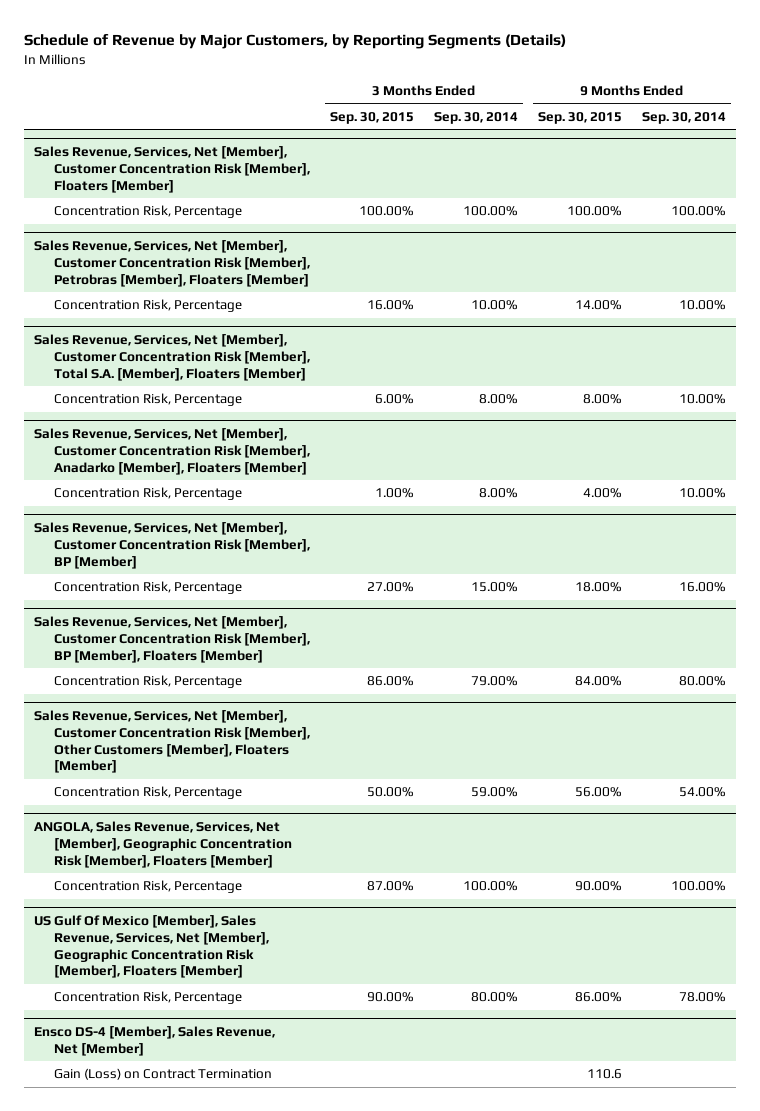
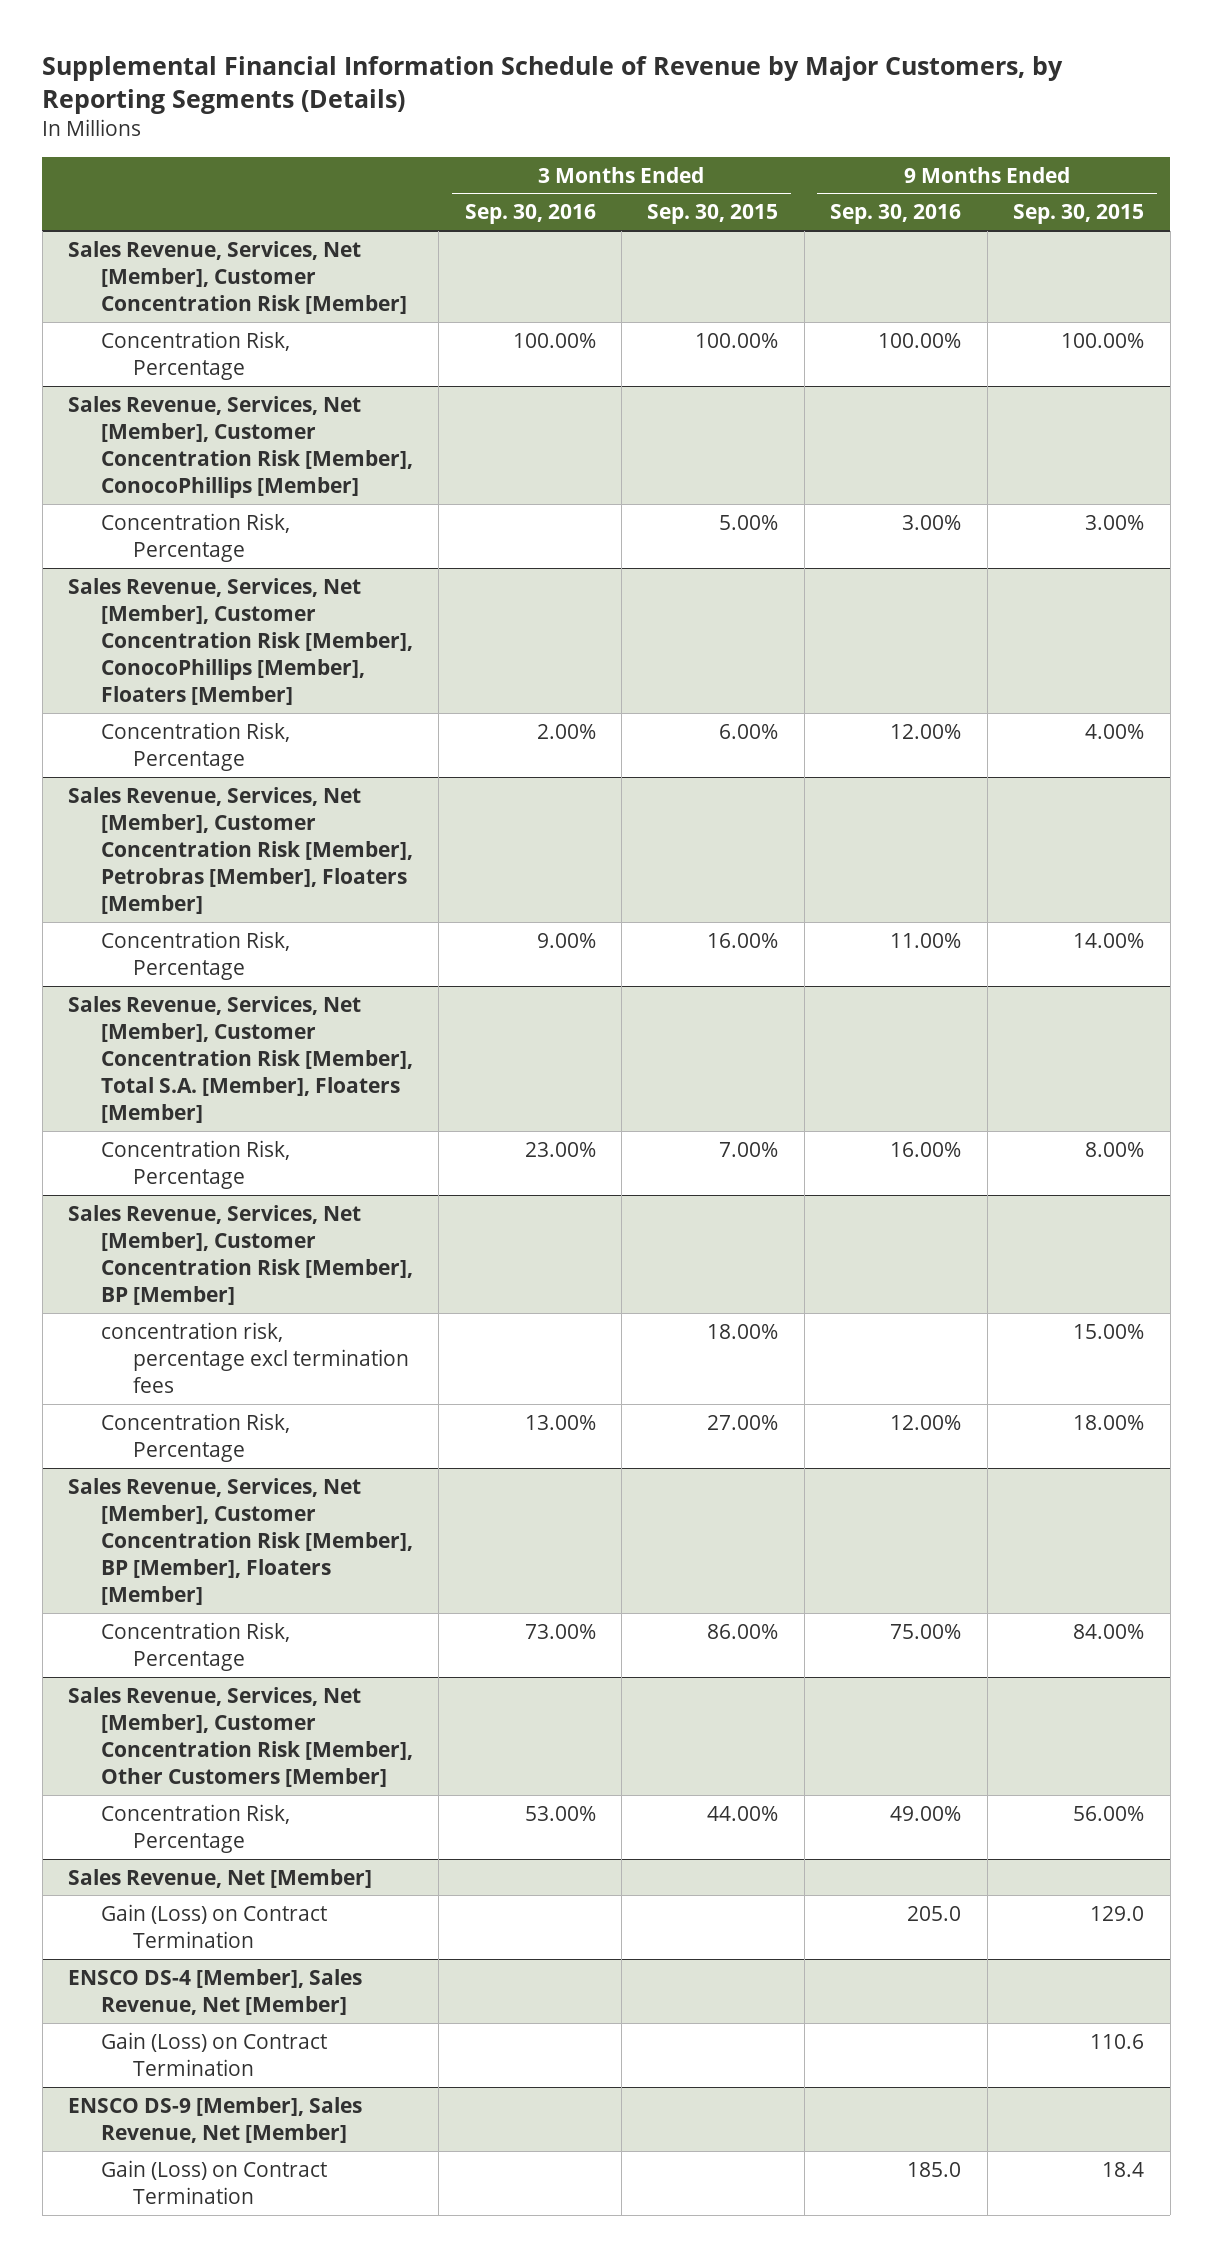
[24,34,567,50] Schedule of Revenue by Major Customers, by Reporting Segments (Details) -> [42,55,1064,114] Supplemental Financial Information Schedule of Revenue by Major Customers, by Reporting Segments (Details)
[434,111,519,124] Sep. 30, 2014 -> none
[641,111,726,124] Sep. 30, 2014 -> none
none -> [464,204,596,225] Sep. 30, 2016
none -> [830,204,962,225] Sep. 30, 2016
[34,145,311,193] Sales Revenue, Services, Net [Member], Customer Concentration Risk [Member], Floaters [Member] -> [68,240,407,315] Sales Revenue, Services, Net [Member], Customer Concentration Risk [Member]
none -> [68,395,413,499] Sales Revenue, Services, Net [Member], Customer Concentration Risk [Member], ConocoPhillips [Member]
none -> [100,512,290,562] Concentration Risk, Percentage
none -> [68,577,413,706] Sales Revenue, Services, Net [Member], Customer Concentration Risk [Member], ConocoPhillips [Member], Floaters [Member]
none -> [100,721,290,771] Concentration Risk, Percentage
[34,427,311,475] Sales Revenue, Services, Net [Member], Customer Concentration Risk [Member], Anadarko [Member], Floaters [Member] -> none
[54,487,243,501] Concentration Risk, Percentage -> none
[375,394,415,405] 6.00% -> [719,1141,779,1157] 7.00%
none -> [100,1321,410,1394] concentration risk, percentage excl termination fees
[34,820,293,868] ANGOLA, Sales Revenue, Services, Net [Member], Geographic Concentration Risk [Member], Floaters [Member] -> none
[54,880,243,894] Concentration Risk, Percentage -> none
[34,914,270,979] US Gulf Of Mexico [Member], Sales Revenue, Services, Net [Member], Geographic Concentration Risk [Member], Floaters [Member] -> none
[54,991,243,1005] Concentration Risk, Percentage -> none
[34,709,311,774] Sales Revenue, Services, Net [Member], Customer Concentration Risk [Member], Other Customers [Member], Floaters [Member] -> [68,1686,413,1788] Sales Revenue, Services, Net [Member], Customer Concentration Risk [Member], Other Customers [Member]
[367,787,415,798] 50.00% -> [707,1805,779,1821] 44.00%
none -> [68,1868,373,1888] Sales Revenue, Net [Member]
none -> [100,1903,327,1948] Gain (Loss) on Contract Termination
[34,1025,276,1056] Ensco DS-4 [Member], Sales Revenue, Net [Member] -> [68,1968,363,2015] ENSCO DS-4 [Member], Sales Revenue, Net [Member]
none -> [68,2096,363,2143] ENSCO DS-9 [Member], Sales Revenue, Net [Member]
none -> [100,2159,327,2204] Gain (Loss) on Contract Termination

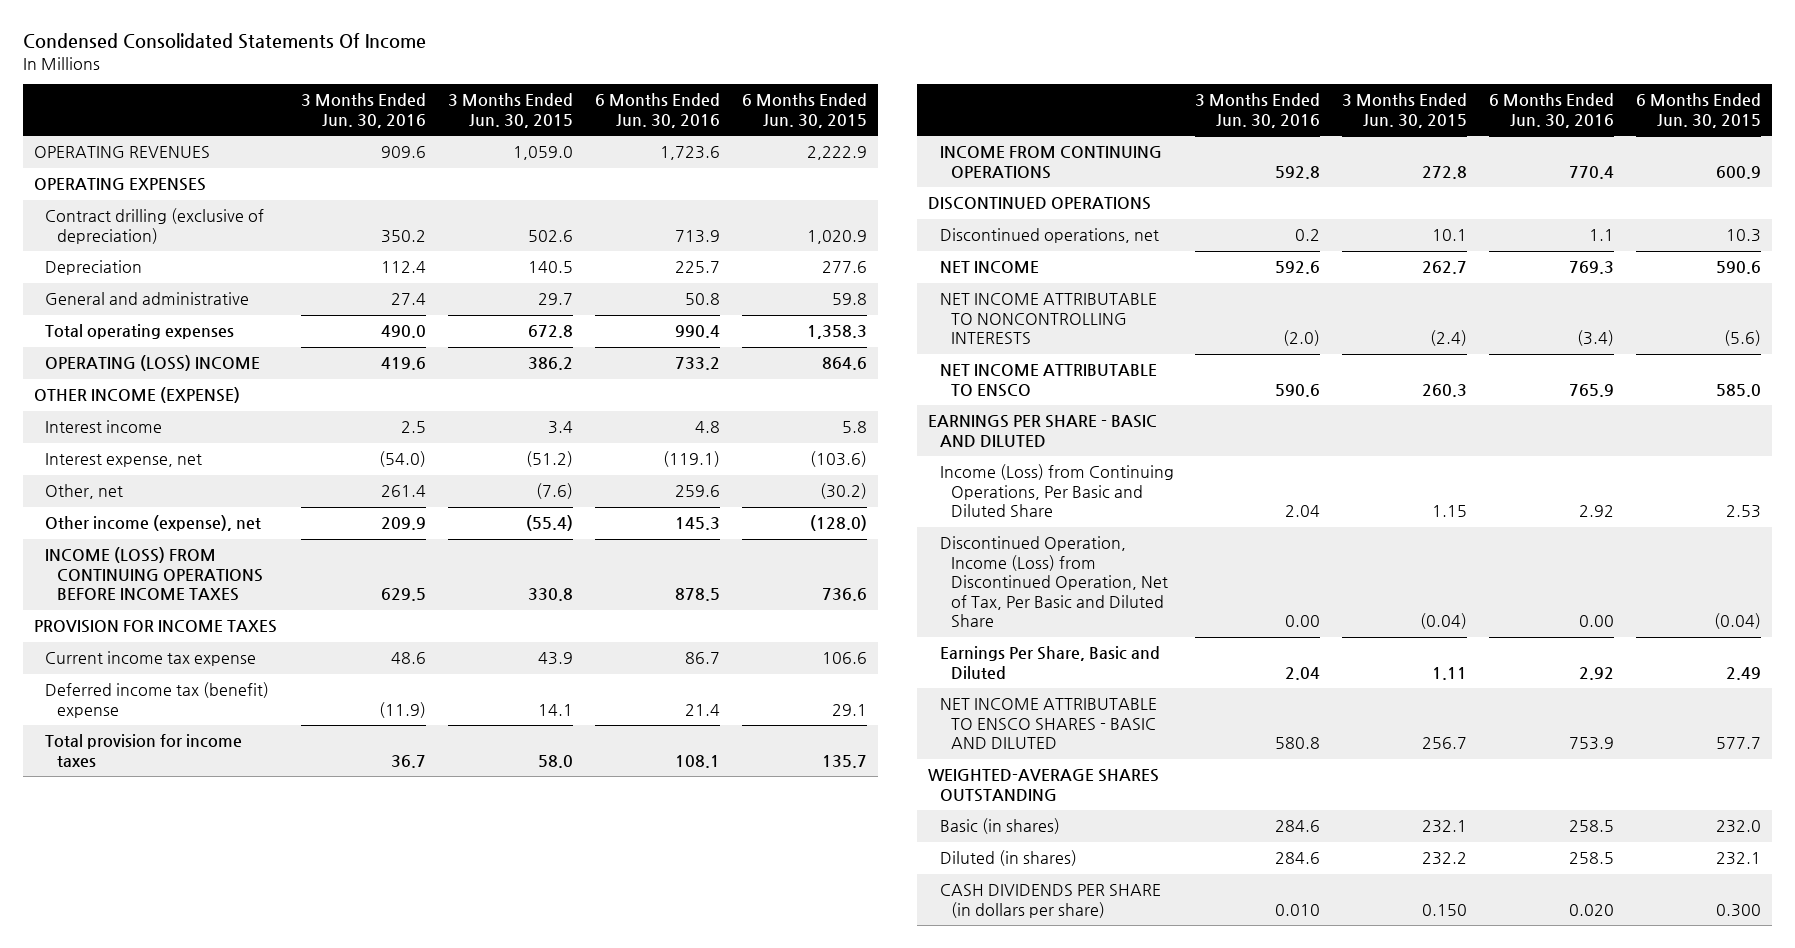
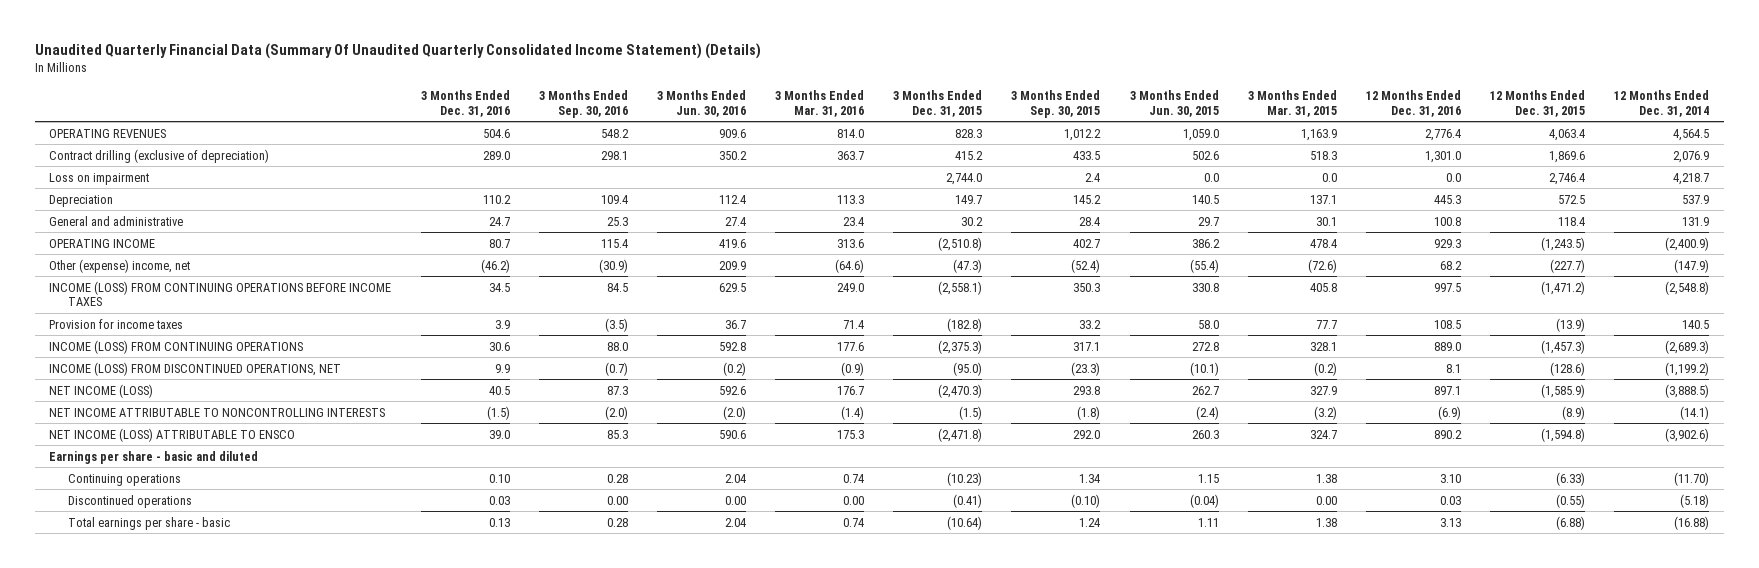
[23,33,427,50] Condensed Consolidated Statements Of Income -> [34,42,761,59] Unaudited Quarterly Financial Data (Summary Of Unaudited Quarterly Consolidated Income Statement) (Details)
[595,93,721,128] 6 Months Ended Jun. 30, 2016 -> none
[742,93,868,128] 6 Months Ended Jun. 30, 2015 -> none
none -> [420,90,510,117] 3 Months Ended Dec. 31, 2016
none -> [538,90,628,118] 3 Months Ended Sep. 30, 2016
none -> [775,90,865,117] 3 Months Ended Mar. 31, 2016
none -> [893,90,983,117] 3 Months Ended Dec. 31, 2015
none -> [1011,90,1101,118] 3 Months Ended Sep. 30, 2015
none -> [1247,90,1337,117] 3 Months Ended Mar. 31, 2015
none -> [1366,90,1462,117] 12 Months Ended Dec. 31, 2016
none -> [1490,90,1586,117] 12 Months Ended Dec. 31, 2015
none -> [1614,90,1710,117] 12 Months Ended Dec. 31, 2014
[34,178,207,192] OPERATING EXPENSES -> none
none -> [49,172,150,185] Loss on impairment
[45,324,235,340] Total operating expenses -> none
[34,387,241,404] OTHER INCOME (EXPENSE) -> none
[45,420,163,434] Interest income -> none
[45,453,203,468] Interest expense, net -> none
[45,484,124,500] Other, net -> none
[45,355,261,372] OPERATING (LOSS) INCOME -> [49,238,156,248] OPERATING INCOME
[45,515,262,532] Other income (expense), net -> [49,258,191,273] Other (expense) income, net
[34,620,278,634] PROVISION FOR INCOME TAXES -> none
[45,651,257,667] Current income tax expense -> none
[45,682,270,718] Deferred income tax (benefit) expense -> none
[928,197,1152,211] DISCONTINUED OPERATIONS -> none
[45,734,243,767] Total provision for income taxes -> [49,318,184,329] Provision for income taxes
[939,146,1162,179] INCOME FROM CONTINUING OPERATIONS -> [49,339,304,354] INCOME (LOSS) FROM CONTINUING OPERATIONS
[939,228,1159,244] Discontinued operations, net -> [49,361,342,376] INCOME (LOSS) FROM DISCONTINUED OPERATIONS, NET
[1295,229,1321,242] 0.2 -> [722,361,746,376] (0.2)
[1432,229,1468,242] 10.1 -> [1189,361,1219,376] (10.1)
[939,261,1039,274] NET INCOME -> [49,383,154,398] NET INCOME (LOSS)
[939,536,1168,628] Discontinued Operation, Income (Loss) from Discontinued Operation, Net of Tax, Per Basic and Diluted Share -> none
[939,698,1157,750] NET INCOME ATTRIBUTABLE TO ENSCO SHARES - BASIC AND DILUTED -> none
[928,769,1160,802] WEIGHTED-AVERAGE SHARES OUTSTANDING -> none
[939,818,1060,835] Basic (in shares) -> none
[939,850,1077,867] Diluted (in shares) -> none
[939,884,1161,918] CASH DIVIDENDS PER SHARE (in dollars per share) -> none
[939,364,1157,397] NET INCOME ATTRIBUTABLE TO ENSCO -> [49,427,296,442] NET INCOME (LOSS) ATTRIBUTABLE TO ENSCO
[928,415,1158,447] EARNINGS PER SHARE - BASIC AND DILUTED -> [49,450,259,464] Earnings per share - basic and diluted
[939,464,1174,518] Income (Loss) from Continuing Operations, Per Basic and Diluted Share -> [67,473,181,486] Continuing operations
none -> [67,494,192,508] Discontinued operations
[939,646,1160,679] Earnings Per Share, Basic and Diluted -> [67,516,230,530] Total earnings per share - basic

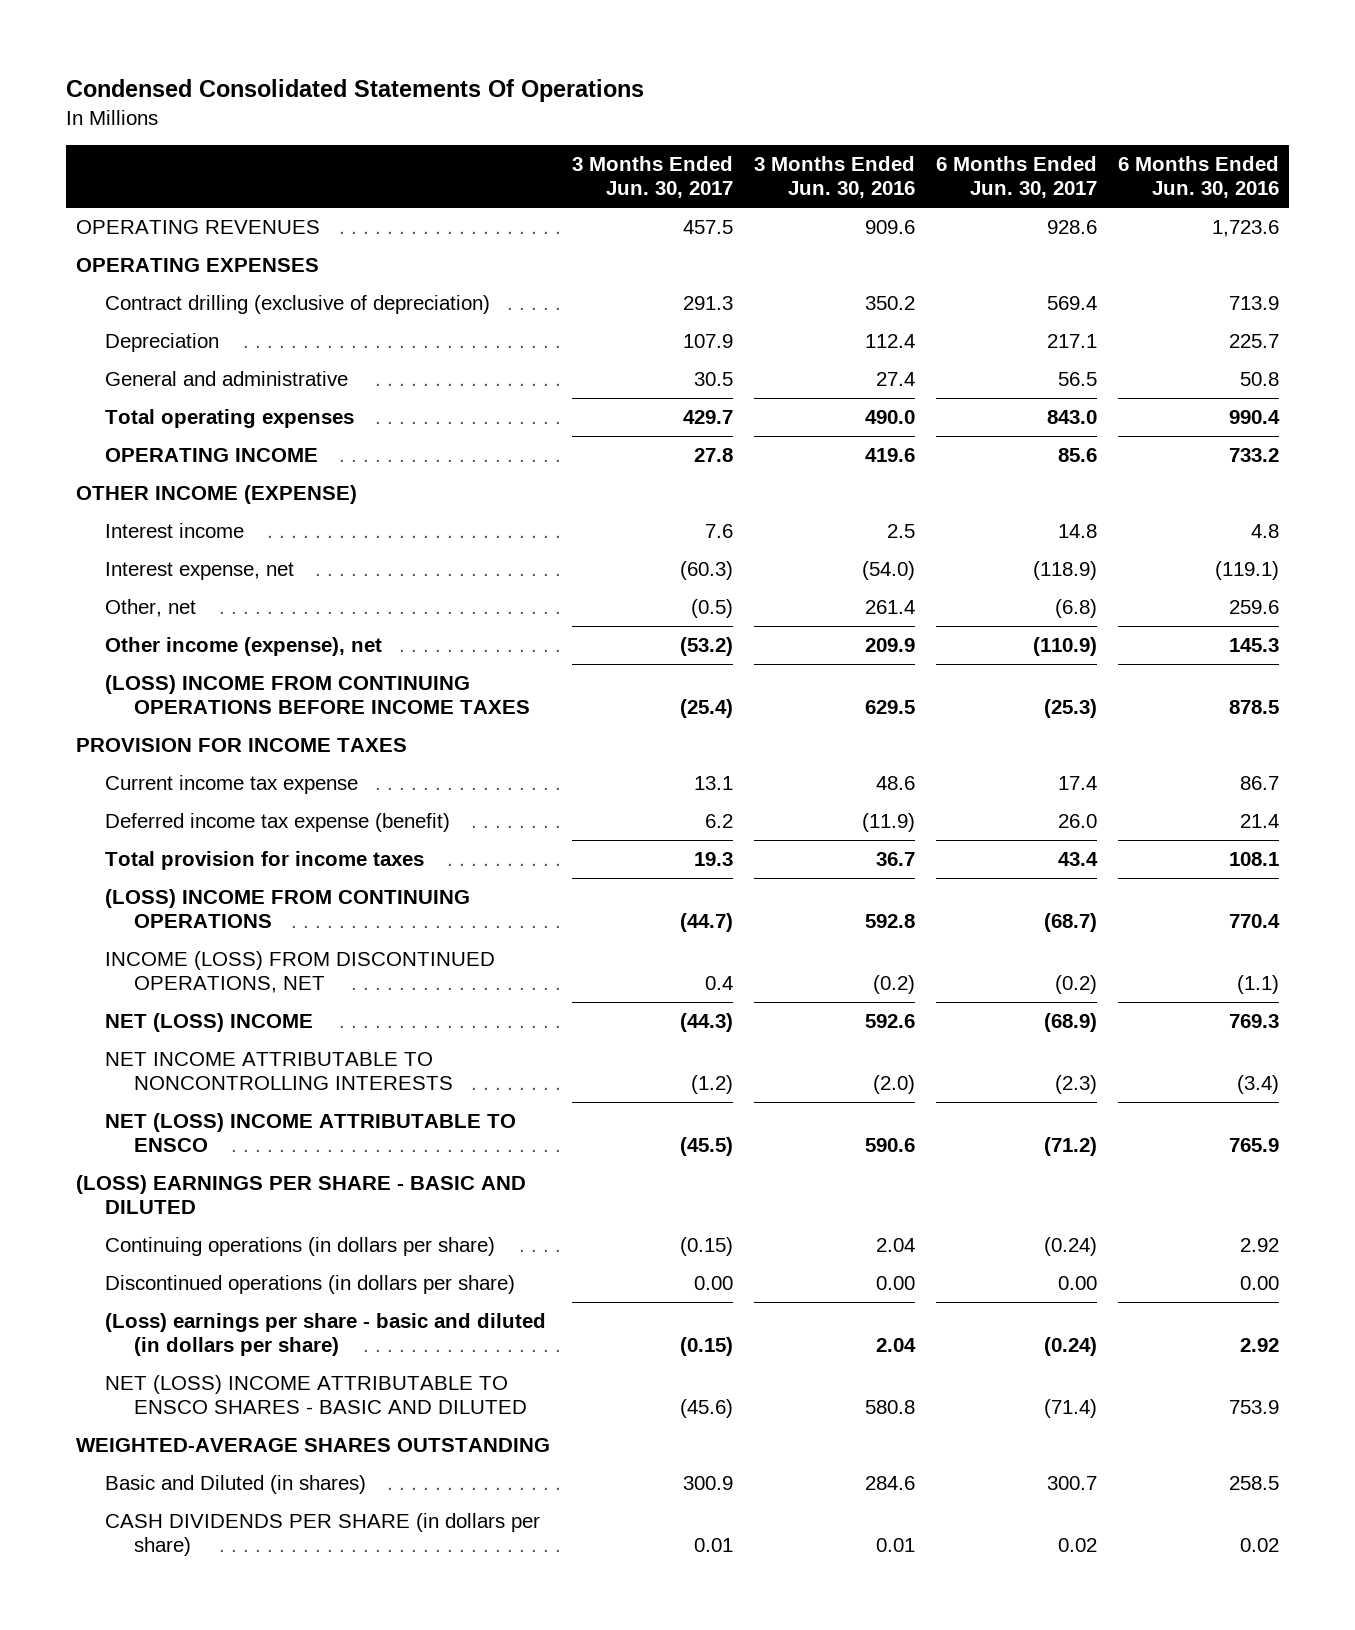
[34,42,761,59] Unaudited Quarterly Financial Data (Summary Of Unaudited Quarterly Consolidated Income Statement) (Details) -> [65,79,644,103] Condensed Consolidated Statements Of Operations
[420,90,510,117] 3 Months Ended Dec. 31, 2016 -> none
[538,90,628,118] 3 Months Ended Sep. 30, 2016 -> none
[775,90,865,117] 3 Months Ended Mar. 31, 2016 -> none
[893,90,983,117] 3 Months Ended Dec. 31, 2015 -> none
[1011,90,1101,118] 3 Months Ended Sep. 30, 2015 -> none
[1129,90,1219,117] 3 Months Ended Jun. 30, 2015 -> none
[1247,90,1337,117] 3 Months Ended Mar. 31, 2015 -> none
[1366,90,1462,117] 12 Months Ended Dec. 31, 2016 -> none
[1490,90,1586,117] 12 Months Ended Dec. 31, 2015 -> none
[1614,90,1710,117] 12 Months Ended Dec. 31, 2014 -> none
none -> [571,156,733,199] 3 Months Ended Jun. 30, 2017
none -> [935,156,1097,199] 6 Months Ended Jun. 30, 2017
none -> [1117,156,1279,199] 6 Months Ended Jun. 30, 2016
none -> [76,257,320,272] OPERATING EXPENSES
[49,172,150,185] Loss on impairment -> none
none -> [105,408,355,428] Total operating expenses
none -> [76,484,358,504] OTHER INCOME (EXPENSE)
none -> [105,522,245,538] Interest income
none -> [105,561,295,580] Interest expense, net
none -> [105,598,197,617] Other, net
[49,258,191,273] Other (expense) income, net -> [105,636,383,656] Other income (expense), net
[49,280,392,307] INCOME (LOSS) FROM CONTINUING OPERATIONS BEFORE INCOME TAXES -> [105,674,531,715] (LOSS) INCOME FROM CONTINUING OPERATIONS BEFORE INCOME TAXES
none -> [76,737,408,752] PROVISION FOR INCOME TAXES
none -> [105,774,359,794] Current income tax expense
none -> [105,812,451,832] Deferred income tax expense (benefit)
[49,318,184,329] Provision for income taxes -> [105,850,425,870] Total provision for income taxes
[49,339,304,354] INCOME (LOSS) FROM CONTINUING OPERATIONS -> [105,888,471,929] (LOSS) INCOME FROM CONTINUING OPERATIONS
[49,383,154,398] NET INCOME (LOSS) -> [105,1012,314,1032] NET (LOSS) INCOME
[67,494,192,508] Discontinued operations -> none
[49,427,296,442] NET INCOME (LOSS) ATTRIBUTABLE TO ENSCO -> [105,1112,517,1153] NET (LOSS) INCOME ATTRIBUTABLE TO ENSCO
[49,450,259,464] Earnings per share - basic and diluted -> [76,1174,527,1215] (LOSS) EARNINGS PER SHARE - BASIC AND DILUTED
[67,473,181,486] Continuing operations -> [105,1236,496,1256] Continuing operations (in dollars per share)
none -> [105,1274,516,1294] Discontinued operations (in dollars per share)
[67,516,230,530] Total earnings per share - basic -> [105,1312,547,1357] (Loss) earnings per share - basic and diluted (in dollars per share)
none -> [105,1374,528,1415] NET (LOSS) INCOME ATTRIBUTABLE TO ENSCO SHARES - BASIC AND DILUTED
none -> [76,1437,551,1452] WEIGHTED-AVERAGE SHARES OUTSTANDING
none -> [105,1474,367,1494] Basic and Diluted (in shares)
none -> [105,1512,541,1557] CASH DIVIDENDS PER SHARE (in dollars per share)

